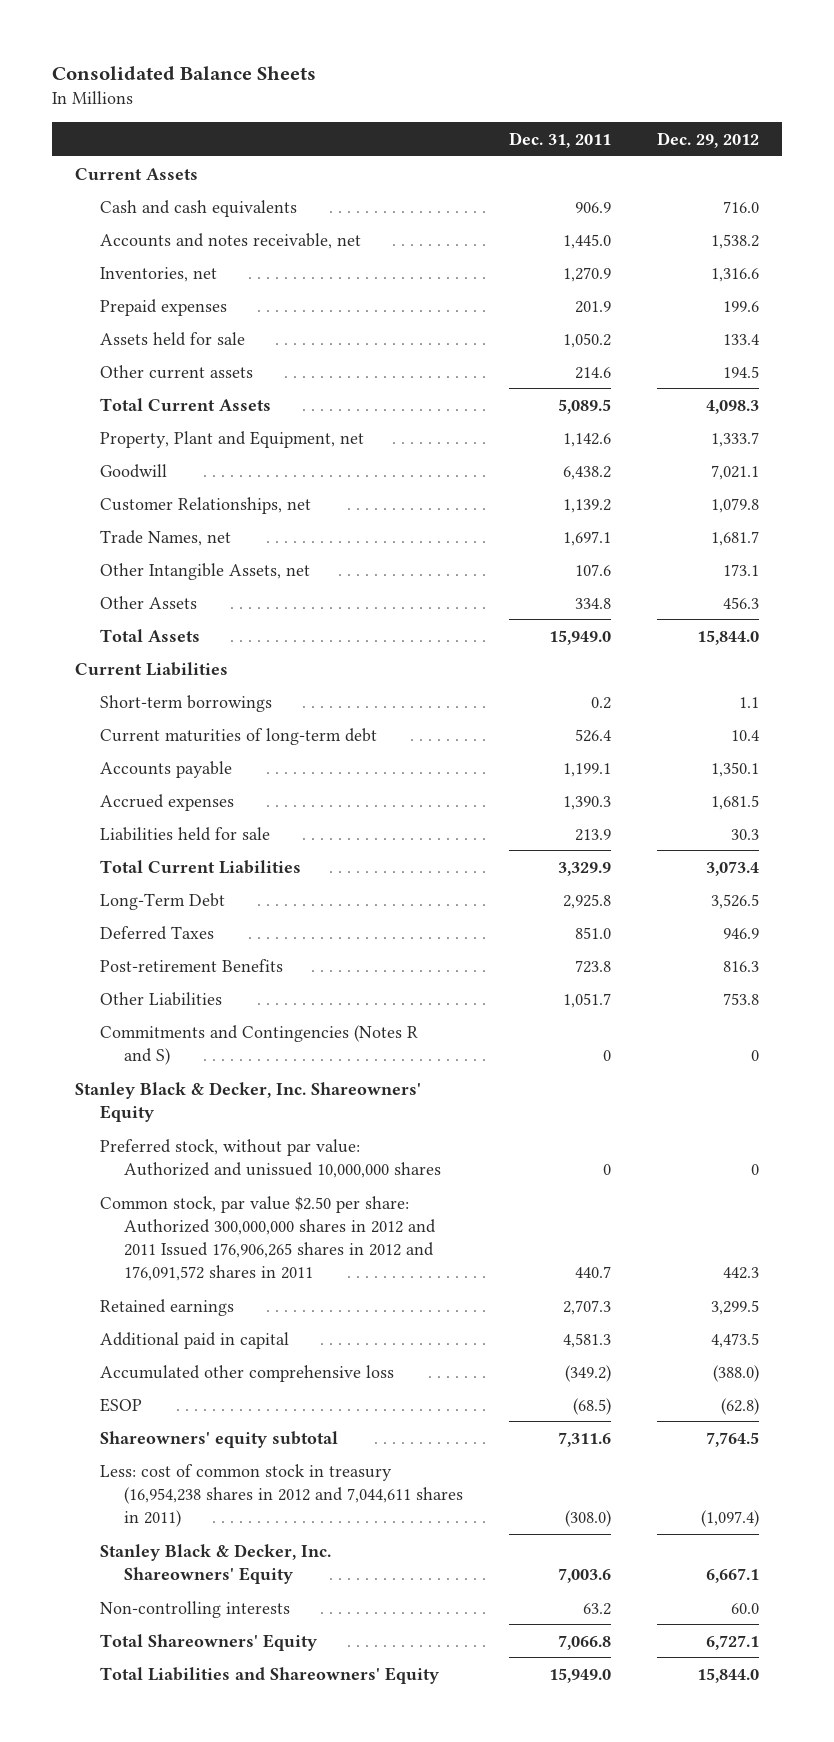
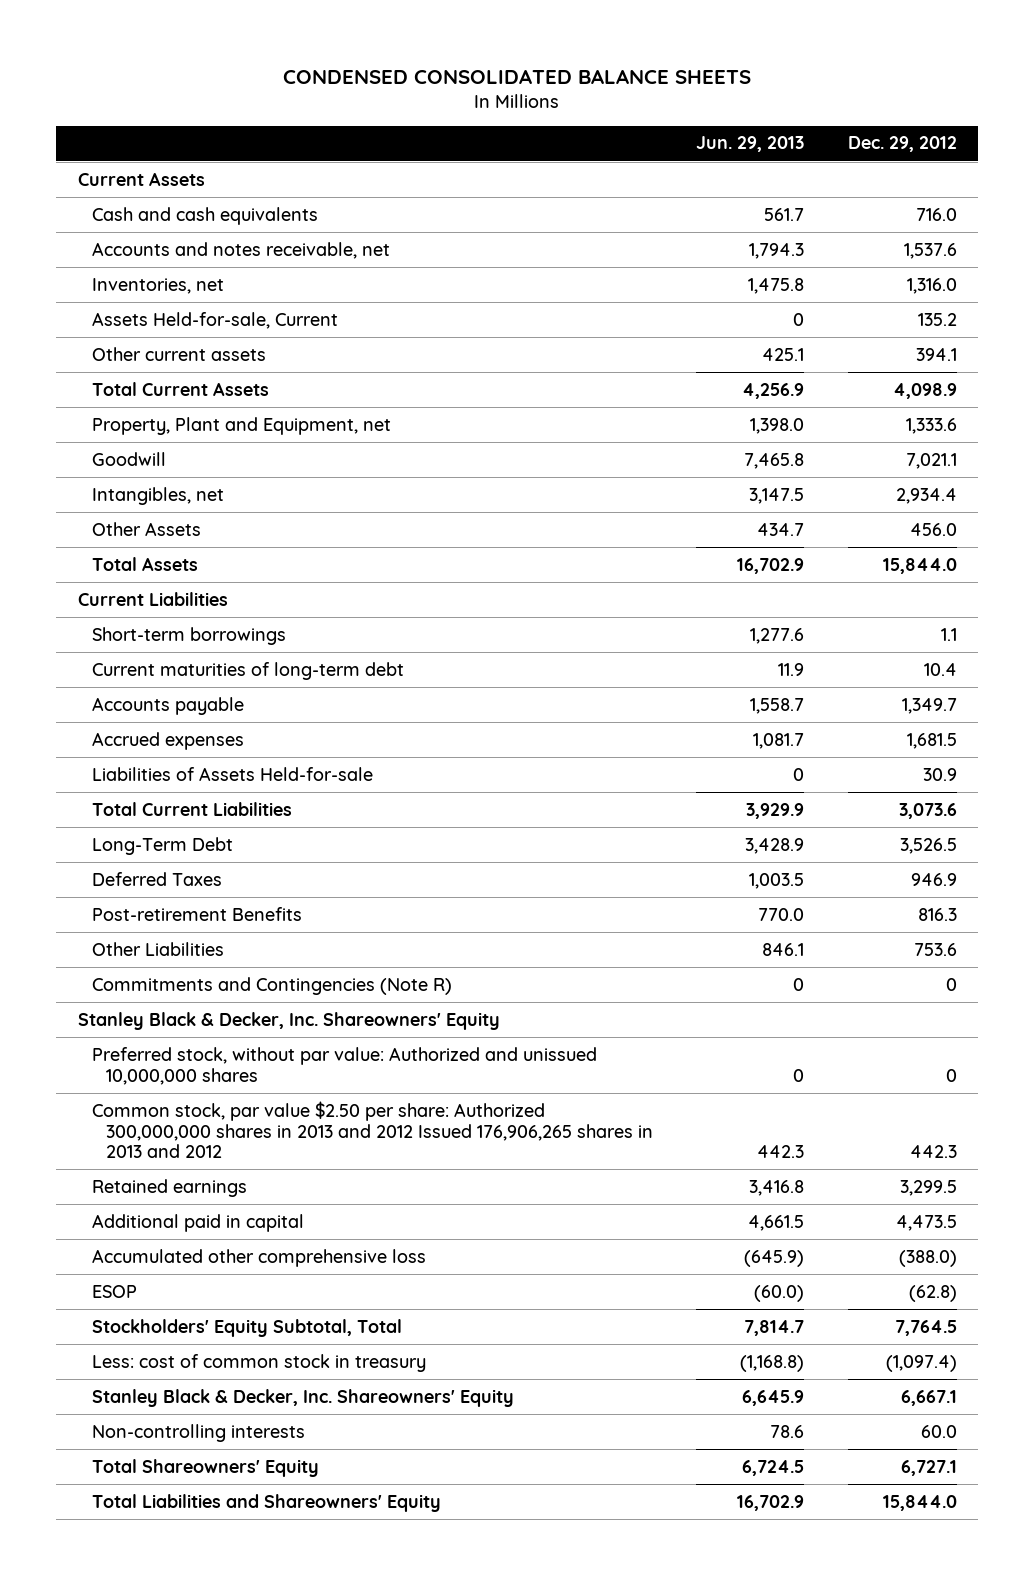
[52,66,317,81] Consolidated Balance Sheets -> [283,68,752,84] CONDENSED CONSOLIDATED BALANCE SHEETS
[509,131,612,148] Dec. 31, 2011 -> none
none -> [696,136,805,153] Jun. 29, 2013
[99,298,227,316] Prepaid expenses -> none
[711,233,760,249] 1,538.2 -> [903,242,957,259] 1,537.6
[711,267,760,282] 1,316.6 -> [906,277,957,294] 1,316.0
[99,331,245,346] Assets held for sale -> [91,311,338,329] Assets Held-for-sale, Current
[723,333,760,345] 133.4 -> [917,312,957,326] 135.2
[723,365,760,378] 194.5 -> [915,347,957,361] 394.1
[706,399,760,414] 4,098.3 -> [892,382,957,399] 4,098.9
[711,431,760,447] 1,333.7 -> [905,417,957,434] 1,333.6
[99,496,311,514] Customer Relationships, net -> none
[99,529,231,546] Trade Names, net -> none
[99,562,310,580] Other Intangible Assets, net -> none
none -> [91,486,224,505] Intangibles, net
[723,596,760,609] 456.3 -> [909,522,957,536] 456.0
[711,761,760,777] 1,350.1 -> [901,697,957,714] 1,349.7
[99,826,270,841] Liabilities held for sale -> [91,766,373,781] Liabilities of Assets Held-for-sale
[731,828,760,840] 30.3 -> [922,767,957,781] 30.9
[706,860,760,876] 3,073.4 -> [898,802,957,819] 3,073.6
[723,992,760,1005] 753.8 -> [913,942,957,956] 753.6
[99,1024,418,1065] Commitments and Contingencies (Notes R and S) -> [91,976,452,995] Commitments and Contingencies (Note R)
[99,1195,437,1281] Common stock, par value $2.50 per share: Authorized 300,000,000 shares in 2012 and 2011 Issued 176,906,265 shares in 2012 and 176,091,572 shares in 2011 -> [91,1100,653,1159] Common stock, par value $2.50 per share: Authorized 300,000,000 shares in 2013 and 2012 Issued 176,906,265 shares in 2013 and 2012
[99,1430,338,1448] Shareowners' equity subtotal -> [91,1318,402,1337] Stockholders' Equity Subtotal, Total
[99,1463,464,1527] Less: cost of common stock in treasury (16,954,238 shares in 2012 and 7,044,611 shares in 2011) -> [91,1353,426,1372] Less: cost of common stock in treasury

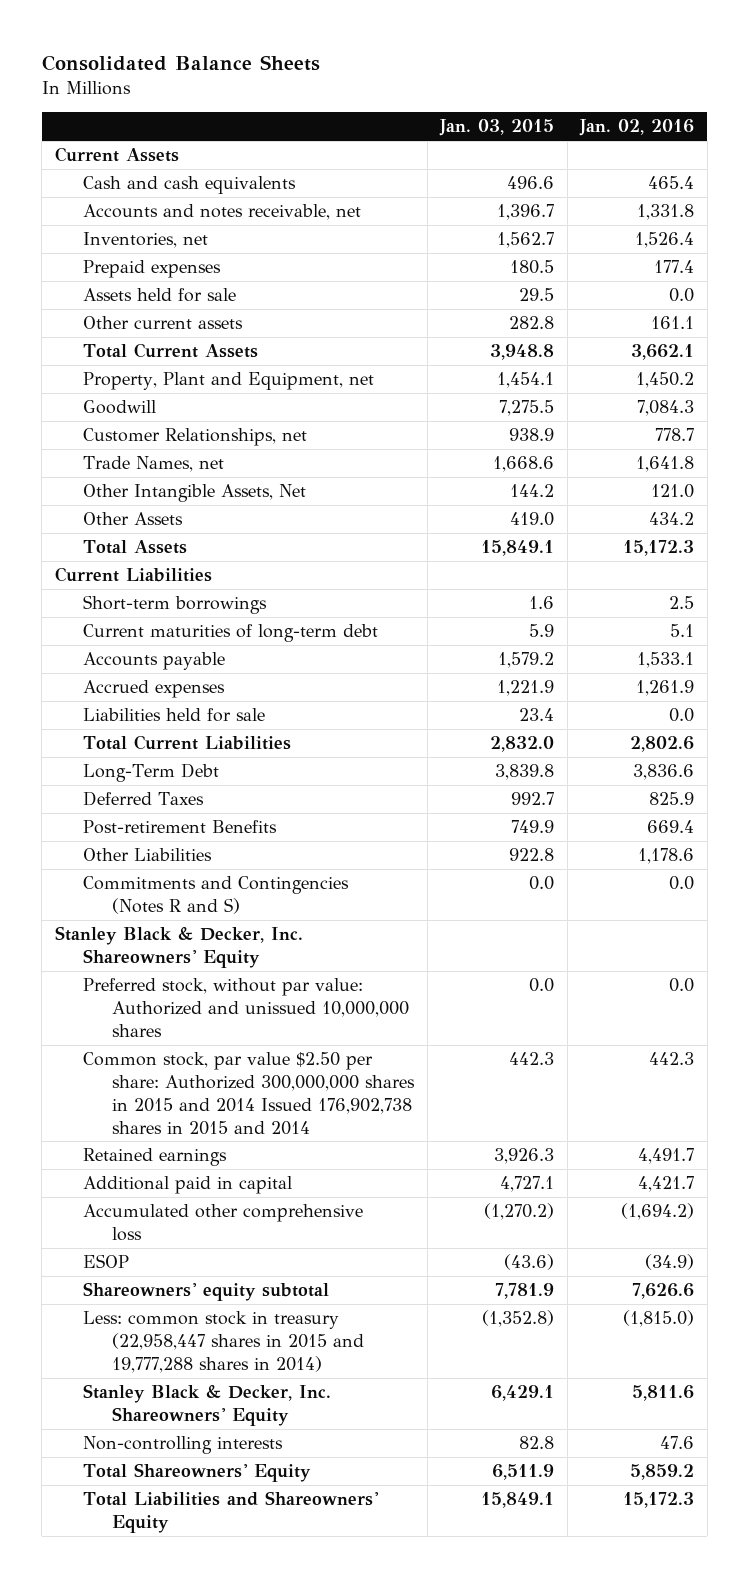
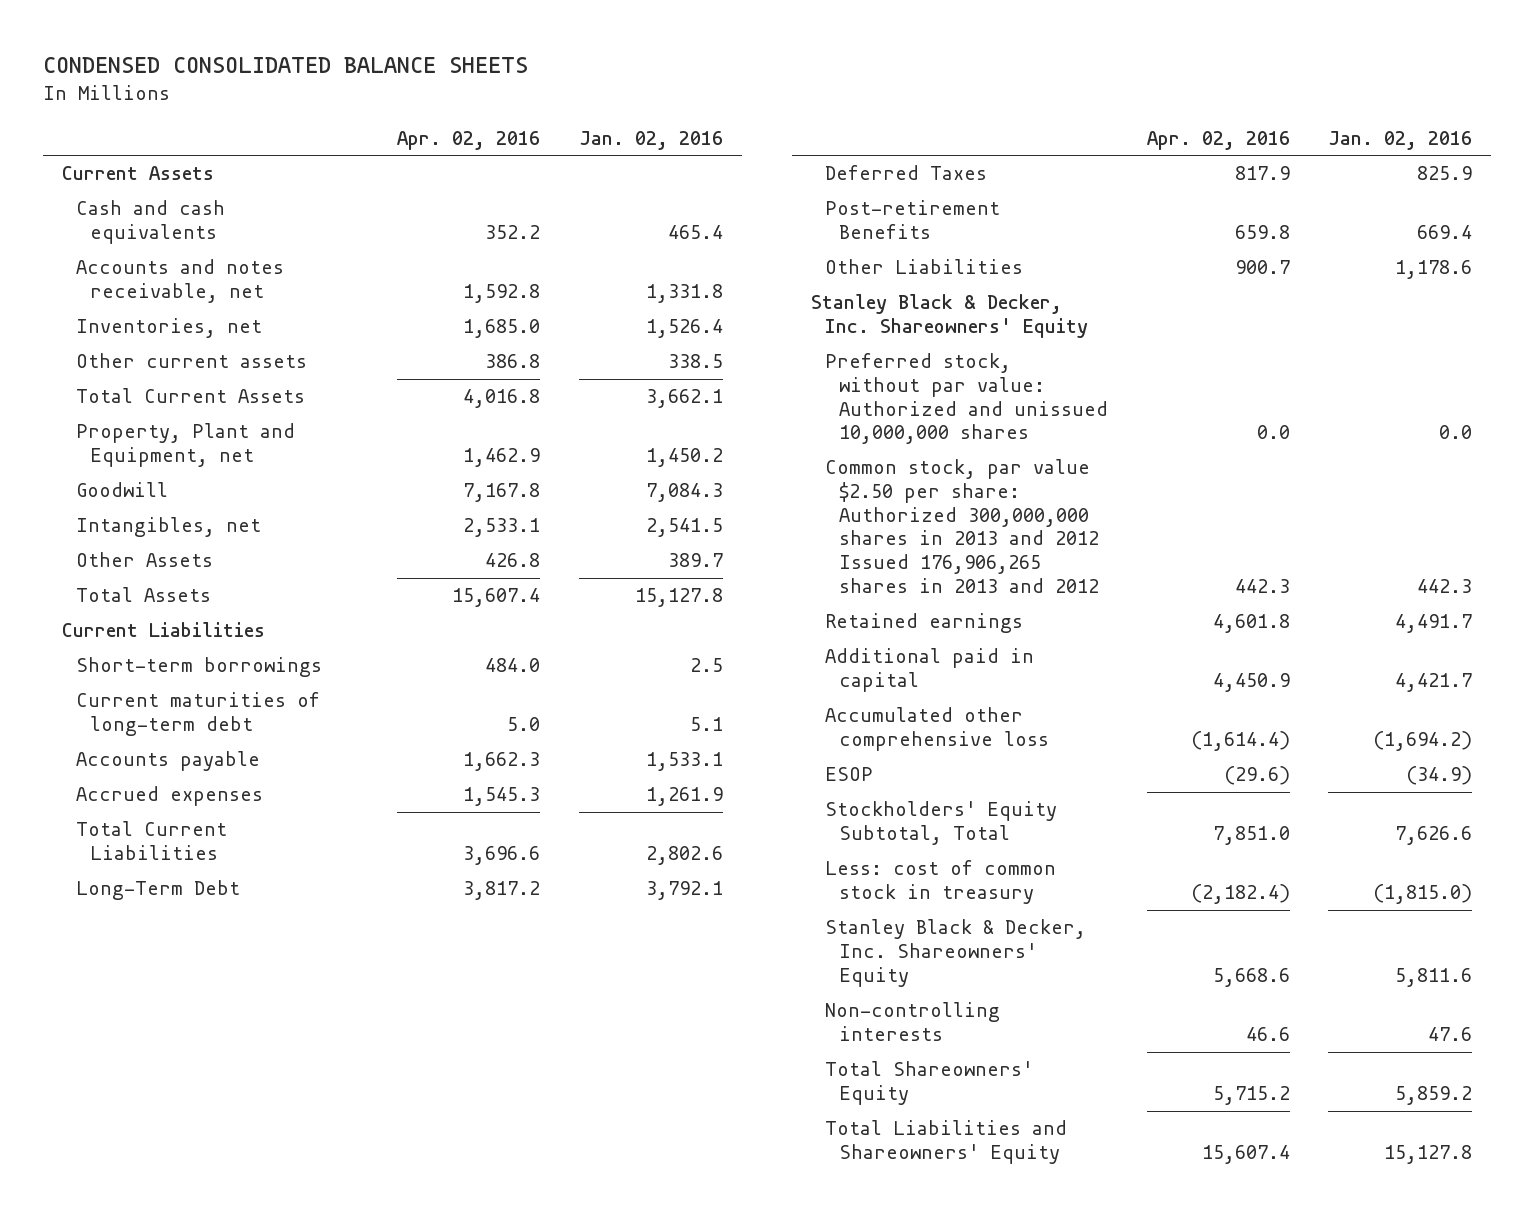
[41,54,320,71] Consolidated Balance Sheets -> [42,57,528,74] CONDENSED CONSOLIDATED BALANCE SHEETS
[439,119,555,137] Jan. 03, 2015 -> none
none -> [397,130,541,150] Apr. 02, 2016
[83,260,222,279] Prepaid expenses -> none
[83,288,237,303] Assets held for sale -> none
[651,316,695,330] 161.1 -> [667,354,723,369] 338.5
[83,428,308,447] Customer Relationships, net -> none
[83,456,225,473] Trade Names, net -> none
[83,484,307,503] Other Intangible Assets, Net -> none
none -> [75,517,261,538] Intangibles, net
[649,512,695,526] 434.2 -> [667,553,723,568] 389.7
[623,540,695,557] 15,172.3 -> [634,588,723,608] 15,127.8
[83,708,266,723] Liabilities held for sale -> none
[633,764,695,781] 3,836.6 -> [645,881,723,901] 3,792.1
[83,876,350,915] Commitments and Contingencies (Notes R and S) -> none
[83,1052,416,1135] Common stock, par value $2.50 per share: Authorized 300,000,000 shares in 2015 and 2014 Issued 176,902,738 shares in 2015 and 2014 -> [825,459,1100,593] Common stock, par value $2.50 per share: Authorized 300,000,000 shares in 2013 and 2012 Issued 176,906,265 shares in 2013 and 2012
[83,1282,330,1302] Shareowners' equity subtotal -> [825,801,1058,846] Stockholders' Equity Subtotal, Total
[83,1311,365,1373] Less: common stock in treasury (22,958,447 shares in 2015 and 19,777,288 shares in 2014) -> [825,860,1057,905] Less: cost of common stock in treasury
[623,1492,695,1509] 15,172.3 -> [1384,1145,1473,1165] 15,127.8

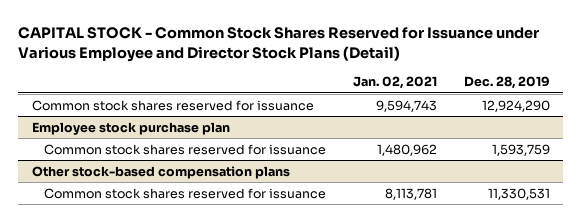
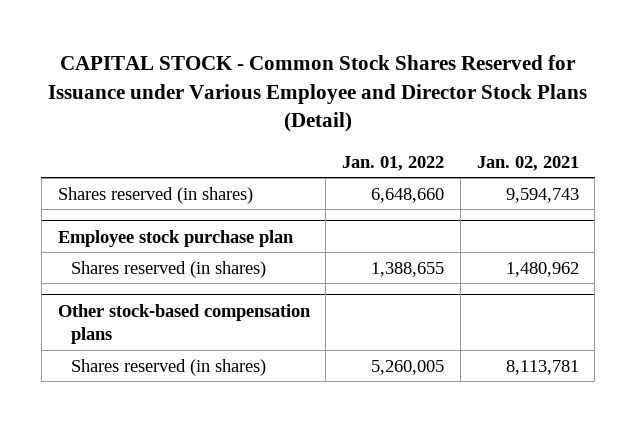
[463,76,550,90] Dec. 28, 2019 -> none
none -> [342,155,445,171] Jan. 01, 2022
[31,99,314,111] Common stock shares reserved for issuance -> [57,186,253,204] Shares reserved (in shares)
[44,143,327,155] Common stock shares reserved for issuance -> [71,260,267,278] Shares reserved (in shares)
[44,187,327,199] Common stock shares reserved for issuance -> [71,358,267,376] Shares reserved (in shares)

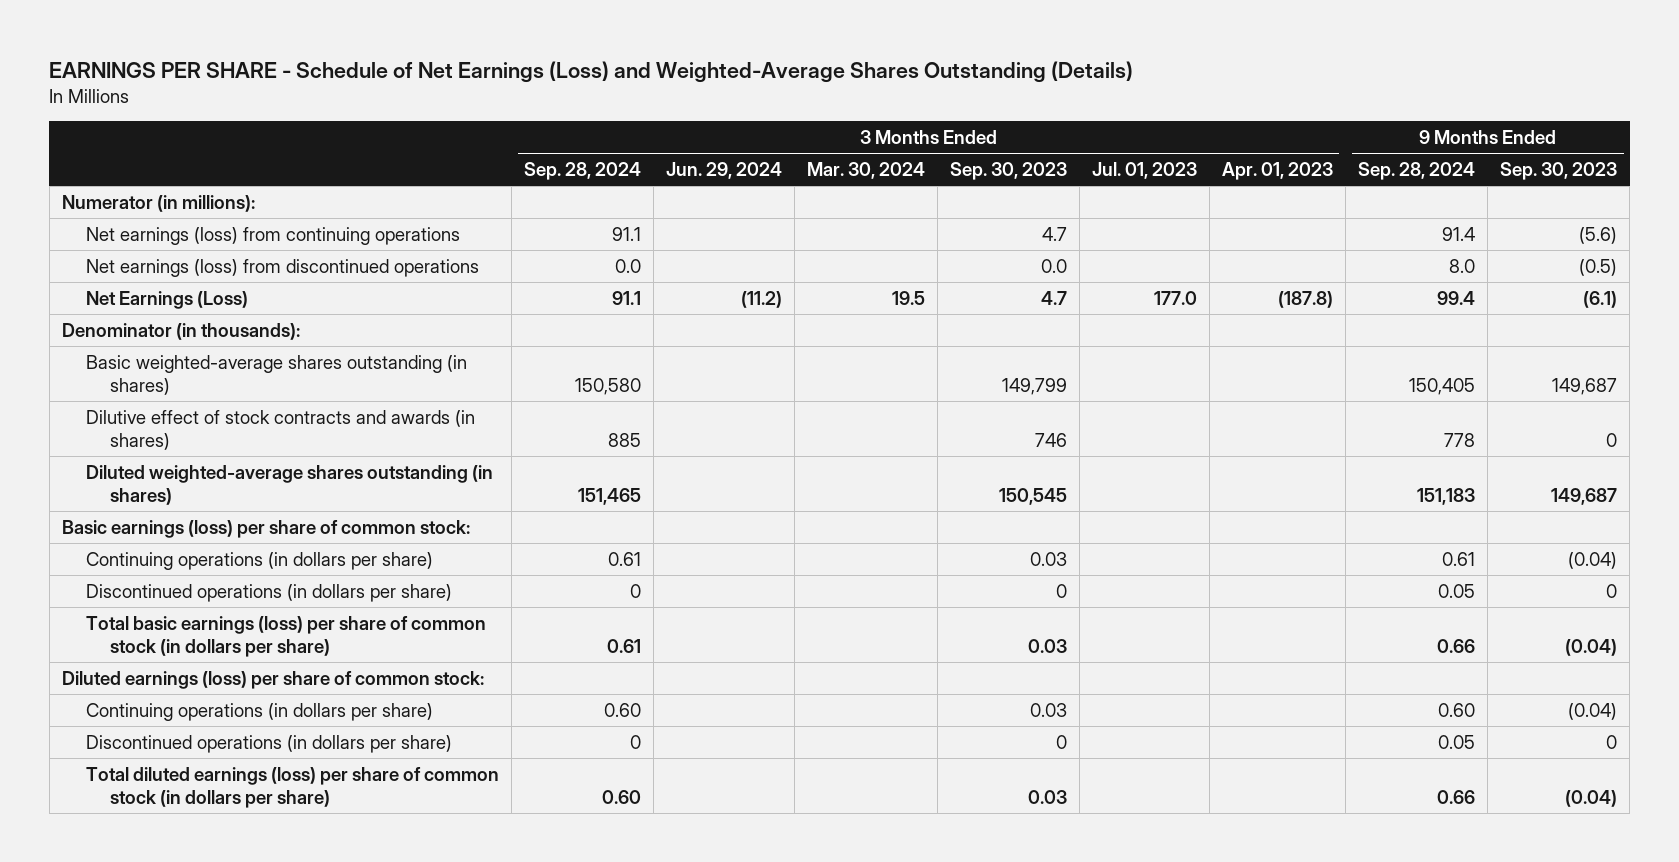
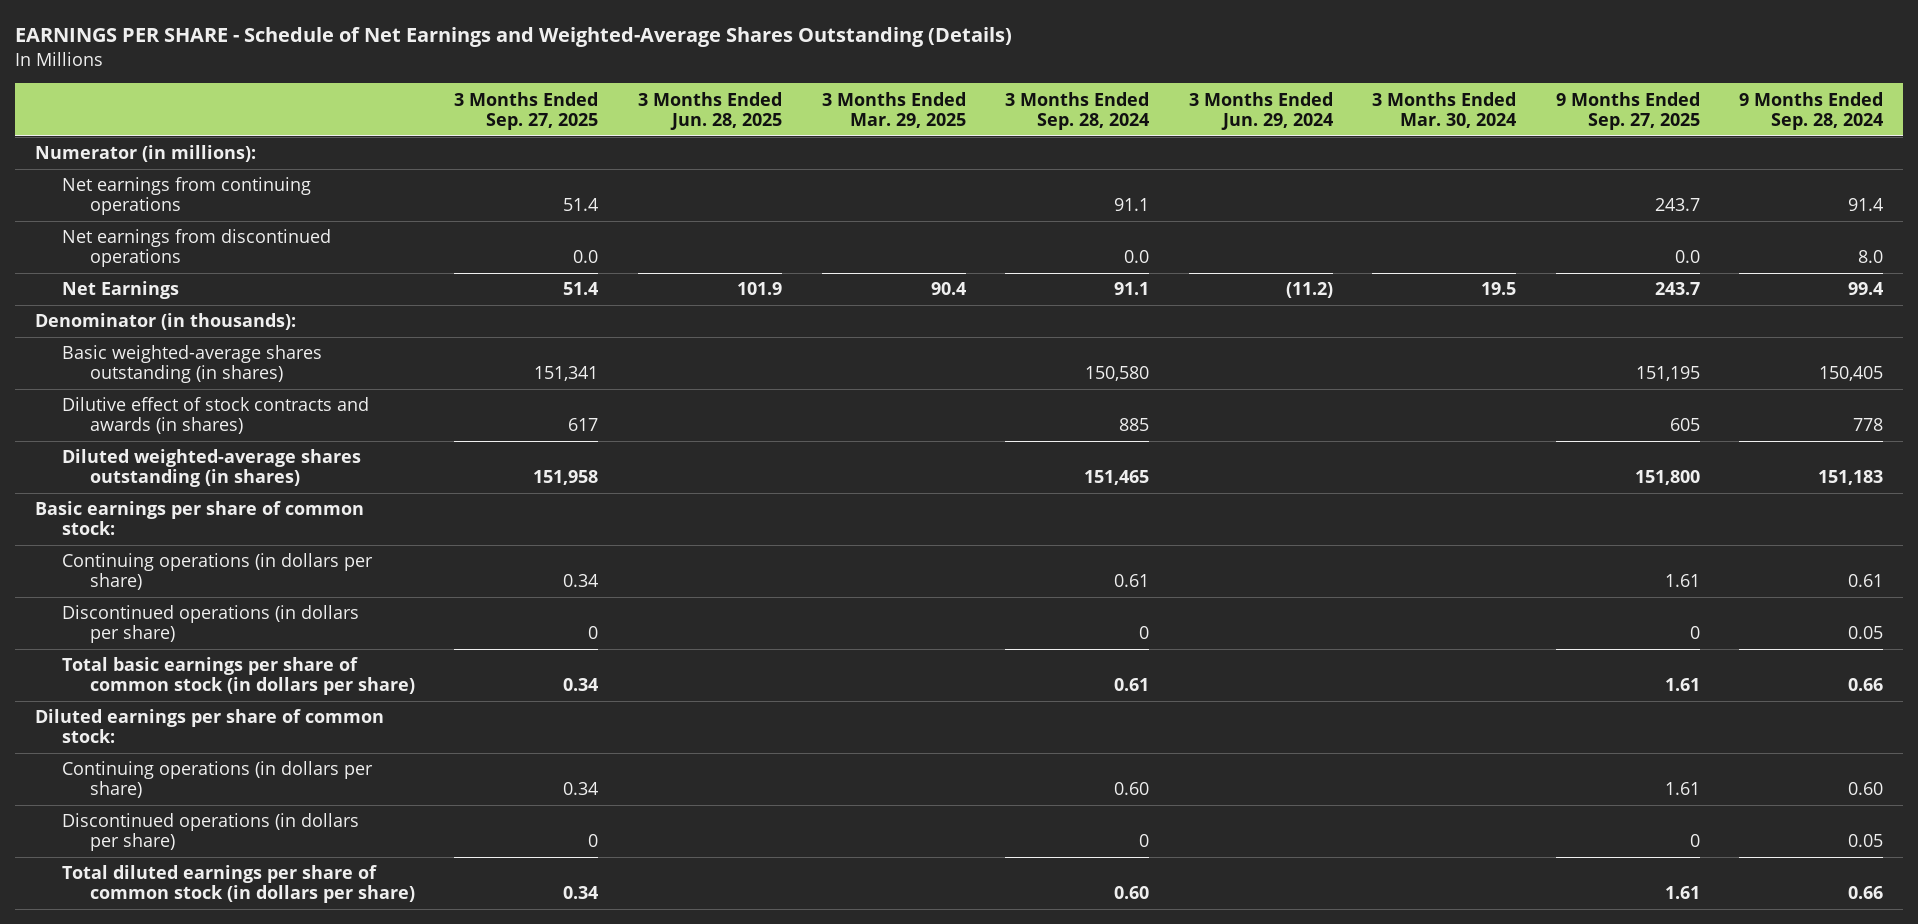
[49,60,1134,83] EARNINGS PER SHARE - Schedule of Net Earnings (Loss) and Weighted-Average Shares Outstanding (Details) -> [15,27,1013,48] EARNINGS PER SHARE - Schedule of Net Earnings and Weighted-Average Shares Outstanding (Details)
[950,161,1068,180] Sep. 30, 2023 -> none
[1092,161,1198,179] Jul. 01, 2023 -> none
[1222,161,1334,180] Apr. 01, 2023 -> none
[1500,161,1618,180] Sep. 30, 2023 -> none
none -> [454,91,599,130] 3 Months Ended Sep. 27, 2025
none -> [637,91,782,130] 3 Months Ended Jun. 28, 2025
none -> [821,91,966,128] 3 Months Ended Mar. 29, 2025
none -> [1555,91,1700,130] 9 Months Ended Sep. 27, 2025
[85,226,460,245] Net earnings (loss) from continuing operations -> [62,177,312,216] Net earnings from continuing operations
[85,258,479,277] Net earnings (loss) from discontinued operations -> [62,229,332,268] Net earnings from discontinued operations
[85,290,248,309] Net Earnings (Loss) -> [62,281,180,300] Net Earnings
[61,519,470,538] Basic earnings (loss) per share of common stock: -> [35,501,365,536] Basic earnings per share of common stock:
[85,615,486,657] Total basic earnings (loss) per share of common stock (in dollars per share) -> [62,657,415,696] Total basic earnings per share of common stock (in dollars per share)
[61,670,484,689] Diluted earnings (loss) per share of common stock: -> [35,709,385,744] Diluted earnings per share of common stock:
[85,766,499,808] Total diluted earnings (loss) per share of common stock (in dollars per share) -> [62,865,415,904] Total diluted earnings per share of common stock (in dollars per share)

